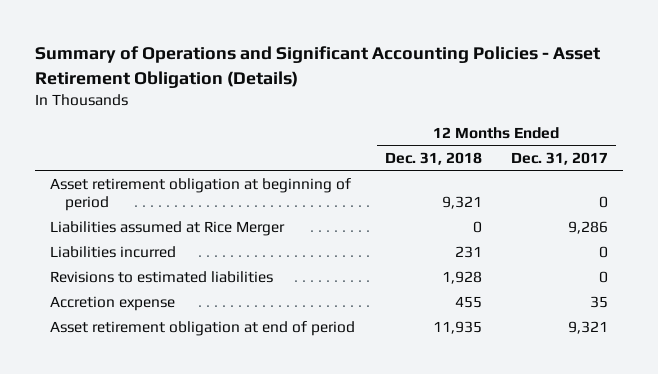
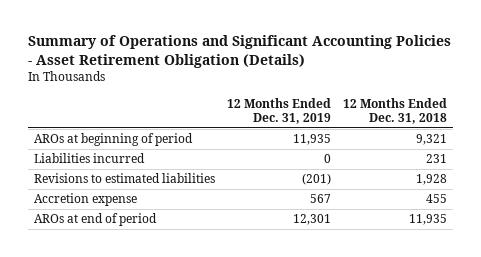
[511,151,609,165] Dec. 31, 2017 -> none
none -> [227,97,332,125] 12 Months Ended Dec. 31, 2019
[50,220,286,236] Liabilities assumed at Rice Merger -> none
[50,177,352,211] Asset retirement obligation at beginning of period -> [33,133,193,147] AROs at beginning of period
[50,320,356,336] Asset retirement obligation at end of period -> [33,213,157,227] AROs at end of period

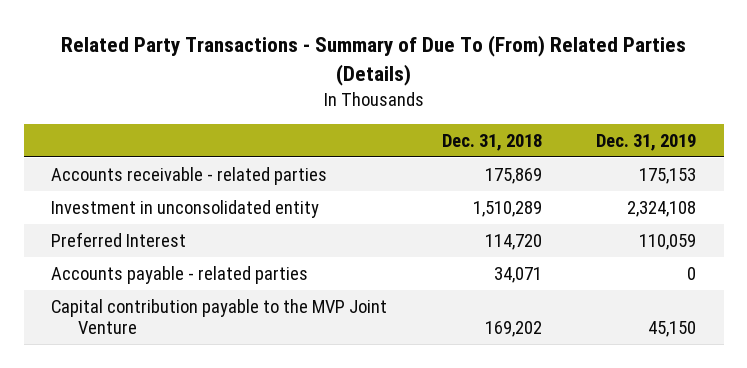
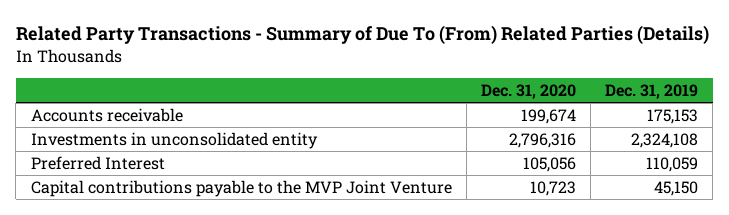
[441,133,542,151] Dec. 31, 2018 -> none
none -> [480,83,576,99] Dec. 31, 2020
[50,166,327,185] Accounts receivable - related parties -> [30,107,183,122] Accounts receivable
[50,199,319,218] Investment in unconsolidated entity -> [30,131,318,149] Investments in unconsolidated entity
[50,265,308,284] Accounts payable - related parties -> none
[50,298,387,335] Capital contribution payable to the MVP Joint Venture -> [30,179,452,197] Capital contributions payable to the MVP Joint Venture

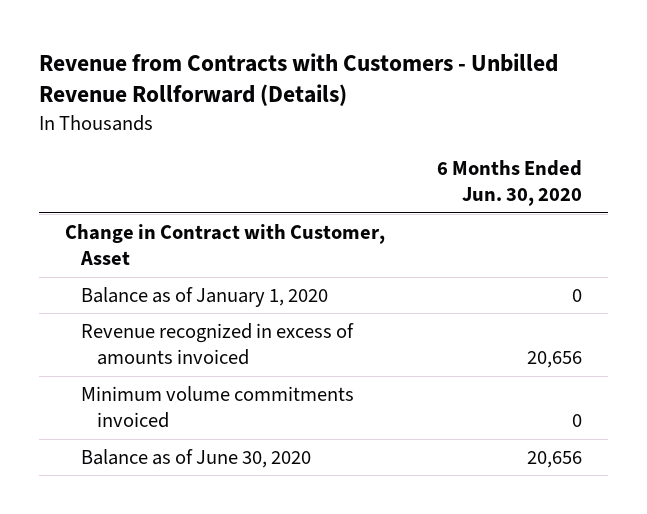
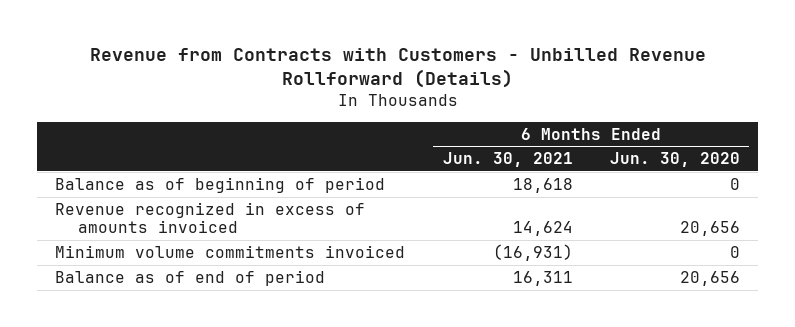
none -> [442,152,573,168] Jun. 30, 2021
[65,223,386,266] Change in Contract with Customer, Asset -> none
[81,286,329,307] Balance as of January 1, 2020 -> [55,176,386,193] Balance as of beginning of period
[81,448,312,468] Balance as of June 30, 2020 -> [55,269,326,286] Balance as of end of period

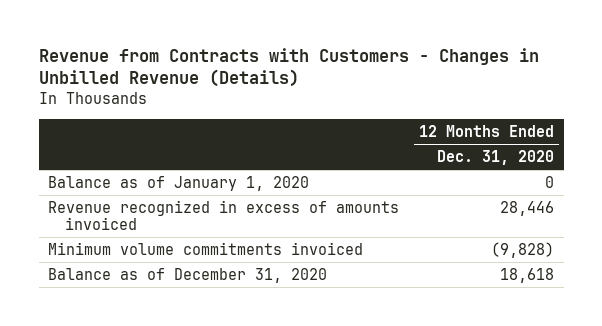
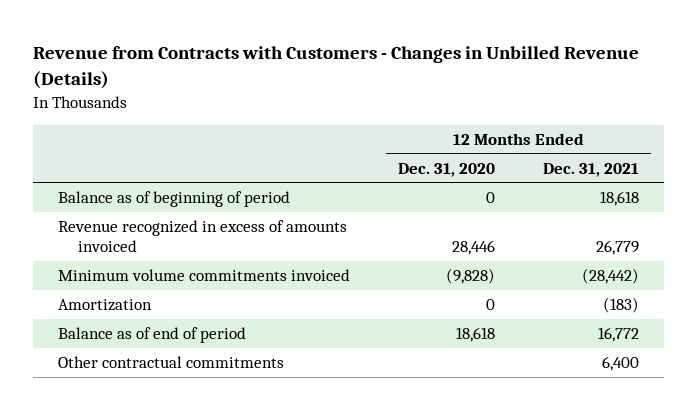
none -> [543,162,640,177] Dec. 31, 2021
[48,176,310,192] Balance as of January 1, 2020 -> [57,191,290,208] Balance as of beginning of period
none -> [57,299,152,312] Amortization
[48,268,328,284] Balance as of December 31, 2020 -> [57,327,246,344] Balance as of end of period
none -> [57,356,284,369] Other contractual commitments

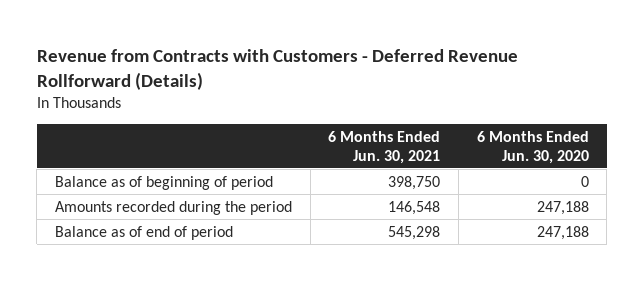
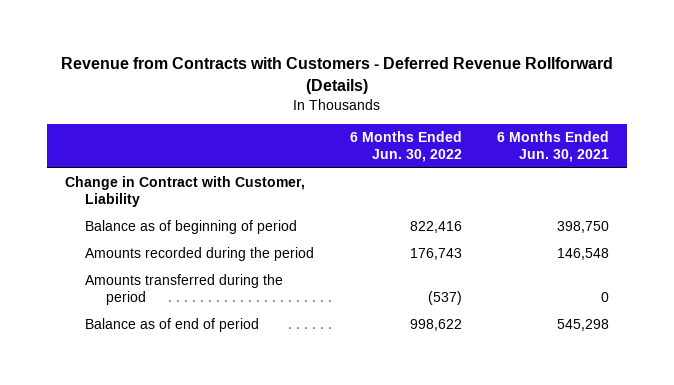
[476,131,589,164] 6 Months Ended Jun. 30, 2020 -> none
none -> [349,131,462,163] 6 Months Ended Jun. 30, 2022
none -> [65,176,306,208] Change in Contract with Customer, Liability
none -> [85,274,284,306] Amounts transferred during the period

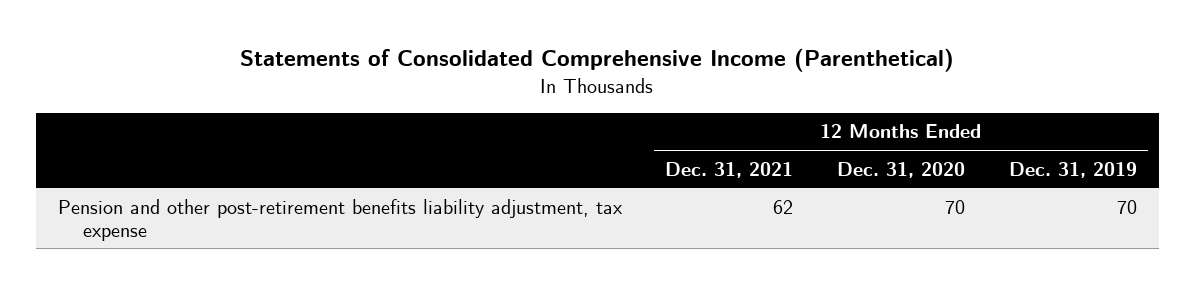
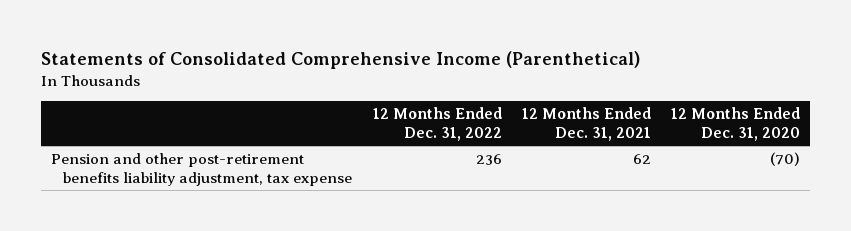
[1008,161,1137,178] Dec. 31, 2019 -> none
none -> [372,106,502,142] 12 Months Ended Dec. 31, 2022
[945,199,966,214] 70 -> [770,151,801,166] (70)

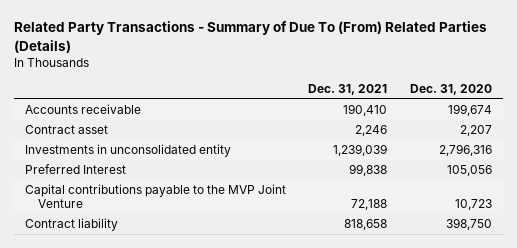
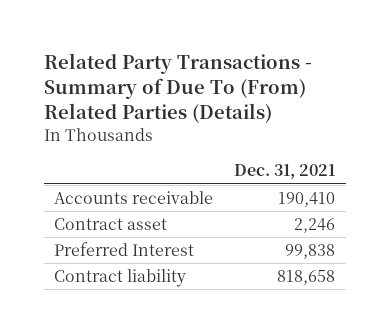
[409,84,492,96] Dec. 31, 2020 -> none
[25,144,232,158] Investments in unconsolidated entity -> none
[25,184,287,209] Capital contributions payable to the MVP Joint Venture -> none

